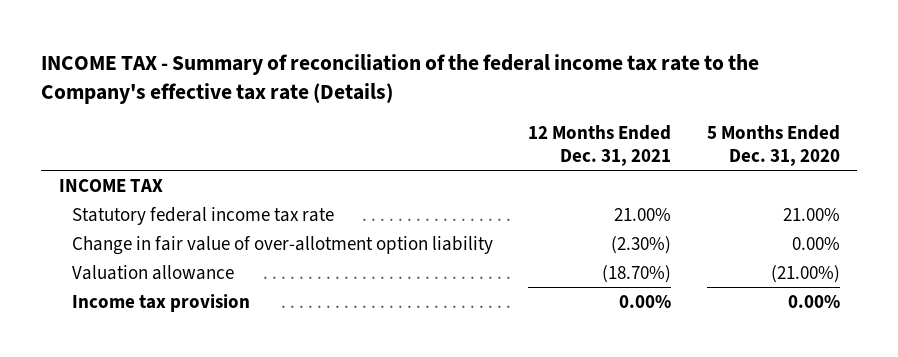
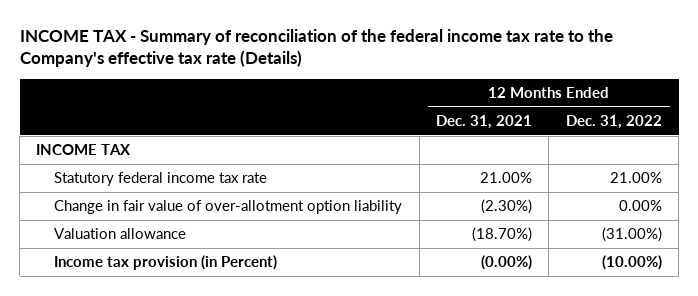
[706,124,840,166] 5 Months Ended Dec. 31, 2020 -> none
none -> [565,114,662,129] Dec. 31, 2022
[72,293,251,312] Income tax provision -> [54,255,278,271] Income tax provision (in Percent)
[619,294,672,308] 0.00% -> [481,255,533,271] (0.00%)

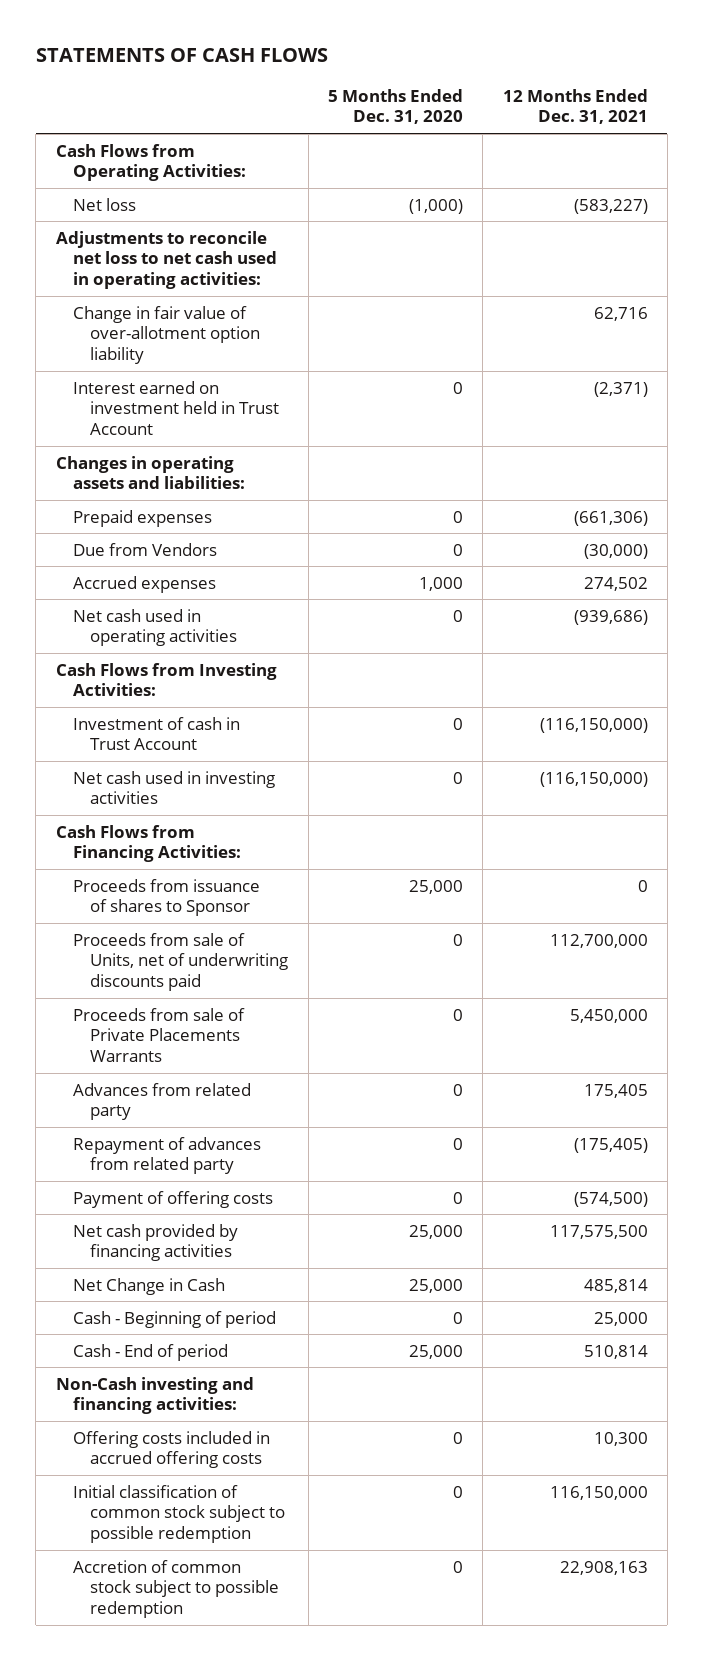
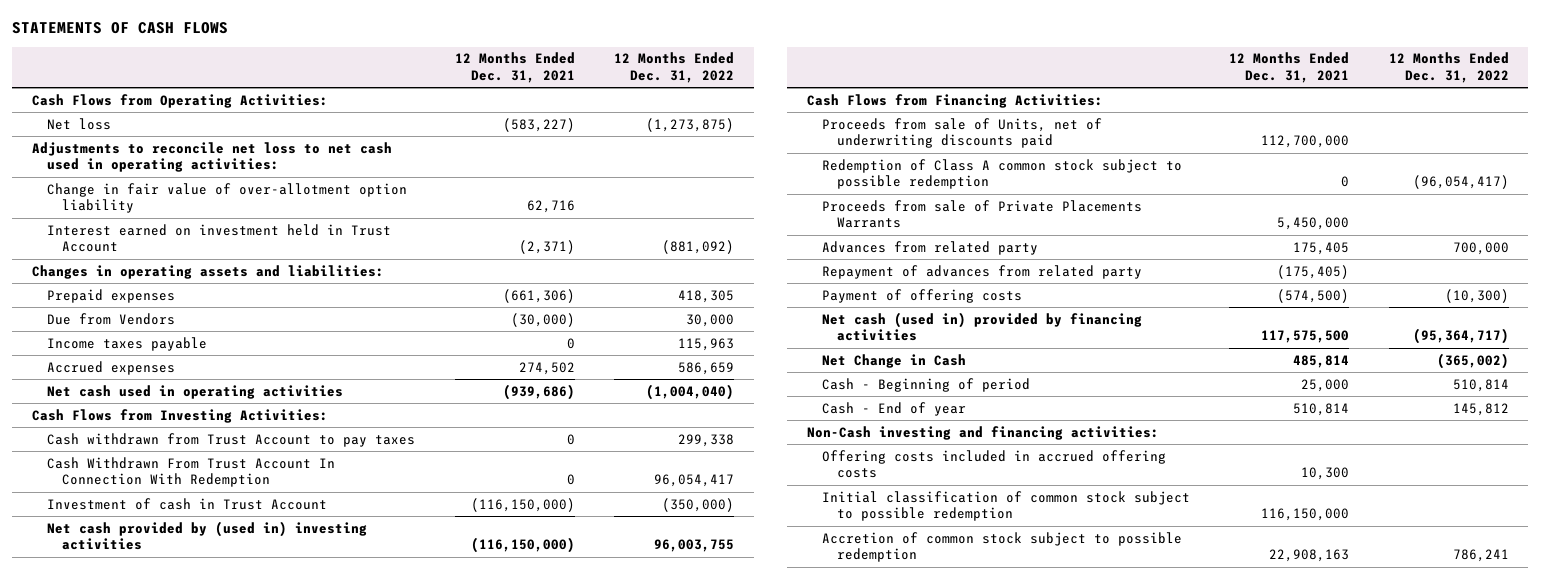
[327,88,463,125] 5 Months Ended Dec. 31, 2020 -> none
none -> [613,52,734,84] 12 Months Ended Dec. 31, 2022
none -> [47,336,208,351] Income taxes payable
none -> [47,432,416,447] Cash withdrawn from Trust Account to pay taxes
none -> [47,456,336,488] Cash Withdrawn From Trust Account In Connection With Redemption
[72,770,275,805] Net cash used in investing activities -> [47,520,368,551] Net cash provided by (used in) investing activities
[72,878,260,917] Proceeds from issuance of shares to Sponsor -> none
none -> [821,158,1182,190] Redemption of Class A common stock subject to possible redemption
[72,1223,238,1262] Net cash provided by financing activities -> [821,311,1142,342] Net cash (used in) provided by financing activities
[72,1343,228,1361] Cash - End of period -> [821,401,966,416] Cash - End of year

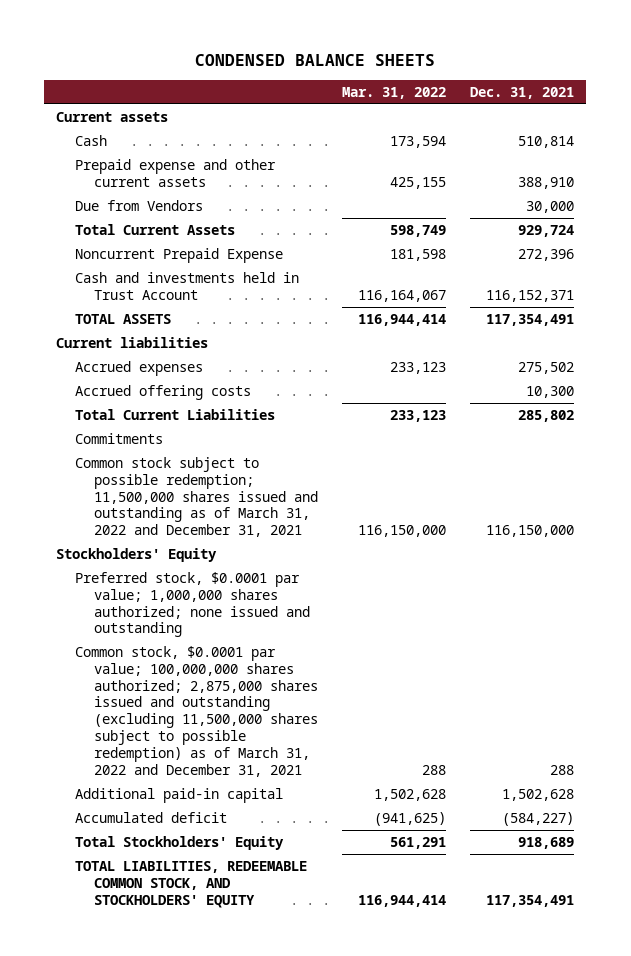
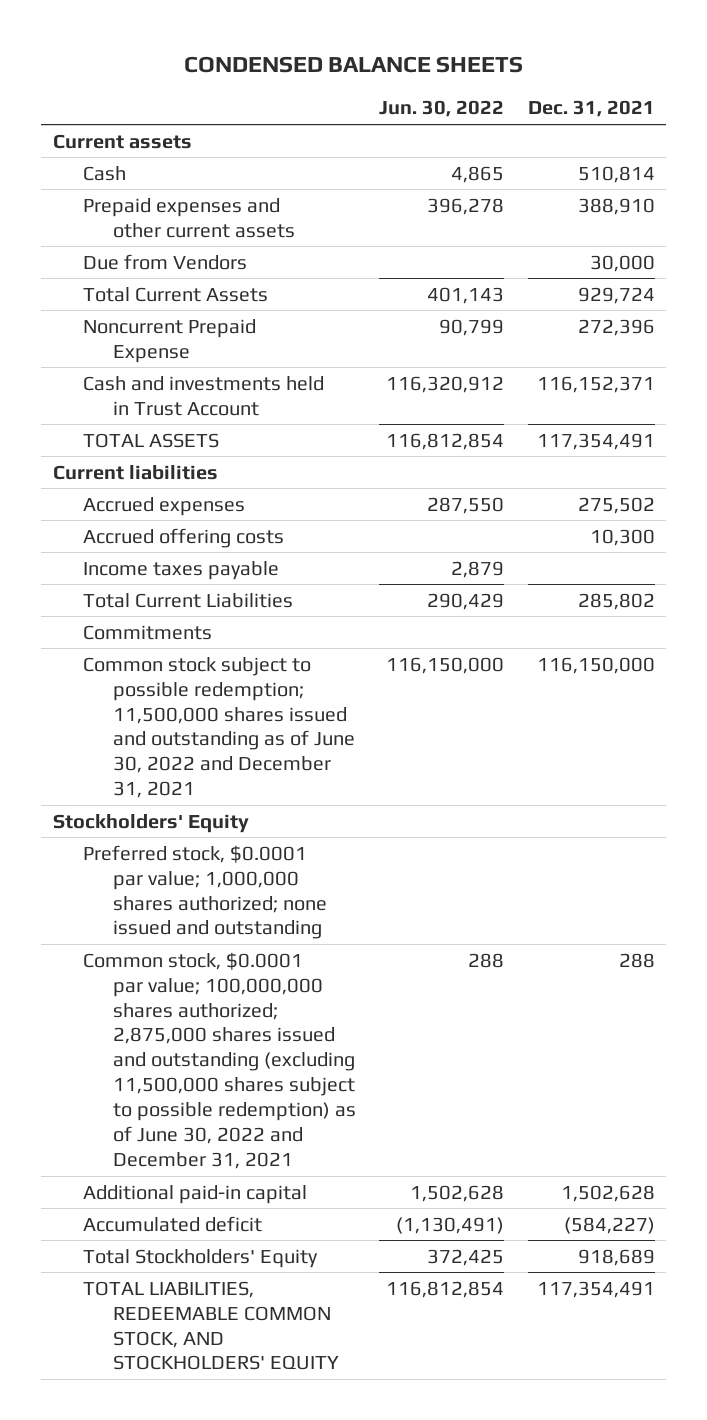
[341,86,446,99] Mar. 31, 2022 -> none
none -> [379,100,505,118] Jun. 30, 2022
[75,158,277,187] Prepaid expense and other current assets -> [82,197,295,238] Prepaid expenses and other current assets
none -> [82,560,279,580] Income taxes payable
[75,456,318,538] Common stock subject to possible redemption; 11,500,000 shares issued and outstanding as of March 31, 2022 and December 31, 2021 -> [82,656,355,799] Common stock subject to possible redemption; 11,500,000 shares issued and outstanding as of June 30, 2022 and December 31, 2021
[75,645,318,777] Common stock, $0.0001 par value; 100,000,000 shares authorized; 2,875,000 shares issued and outstanding (excluding 11,500,000 shares subject to possible redemption) as of March 31, 2022 and December 31, 2021 -> [82,951,356,1170] Common stock, $0.0001 par value; 100,000,000 shares authorized; 2,875,000 shares issued and outstanding (excluding 11,500,000 shares subject to possible redemption) as of June 30, 2022 and December 31, 2021

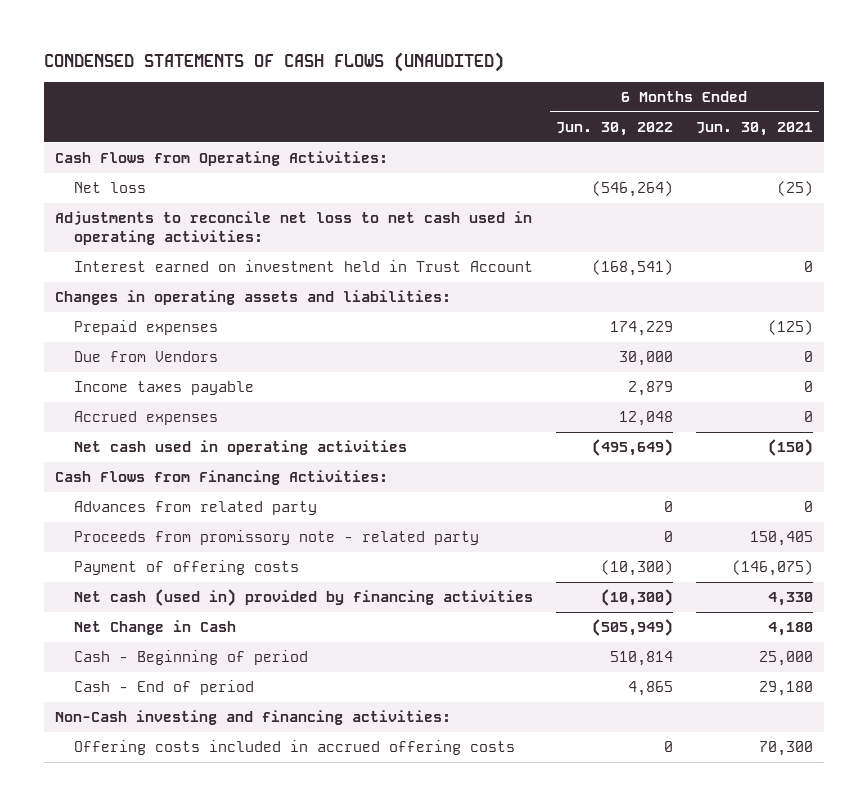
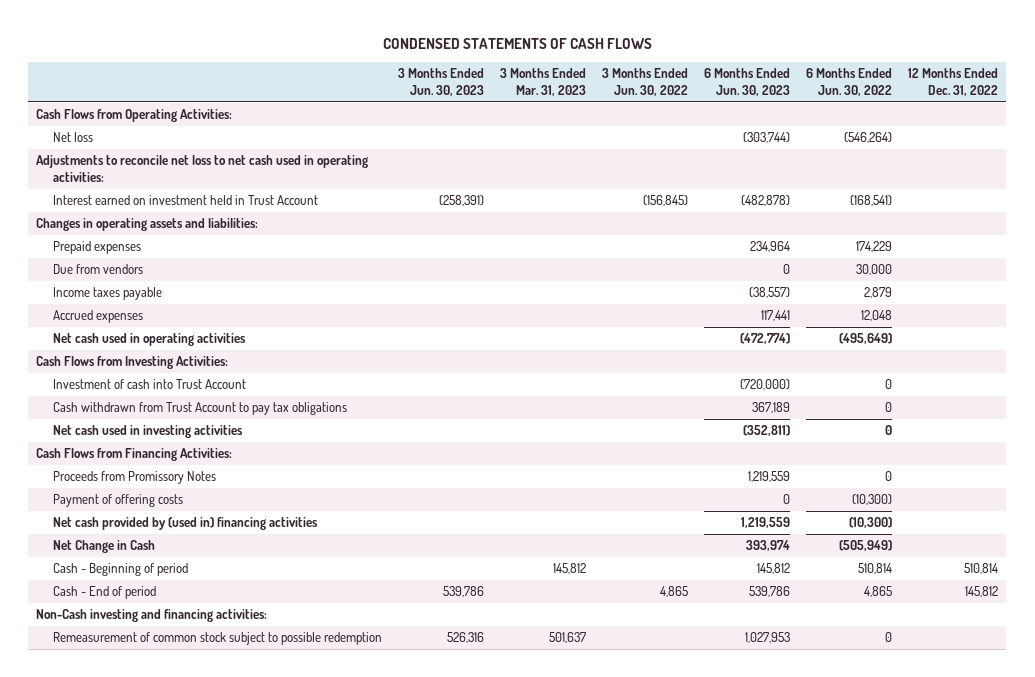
[43,51,504,72] CONDENSED STATEMENTS OF CASH FLOWS (UNAUDITED) -> [383,37,653,49] CONDENSED STATEMENTS OF CASH FLOWS
[695,121,813,136] Jun. 30, 2021 -> none
none -> [398,68,485,97] 3 Months Ended Jun. 30, 2023
none -> [500,68,587,97] 3 Months Ended Mar. 31, 2023
none -> [602,68,689,97] 3 Months Ended Jun. 30, 2022
none -> [704,68,791,97] 6 Months Ended Jun. 30, 2023
none -> [908,68,999,97] 12 Months Ended Dec. 31, 2022
[73,351,218,363] Due from Vendors -> [53,264,144,275] Due from vendors
none -> [36,356,229,370] Cash Flows from Investing Activities:
none -> [53,379,247,390] Investment of cash into Trust Account
none -> [53,402,348,416] Cash withdrawn from Trust Account to pay tax obligations
none -> [53,425,244,439] Net cash used in investing activities
[73,501,317,516] Advances from related party -> none
[73,530,479,546] Proceeds from promissory note - related party -> [53,471,217,485] Proceeds from Promissory Notes
[73,589,533,607] Net cash (used in) provided by financing activities -> [53,517,319,531] Net cash provided by (used in) financing activities
[73,740,515,756] Offering costs included in accrued offering costs -> none
none -> [53,632,383,646] Remeasurement of common stock subject to possible redemption

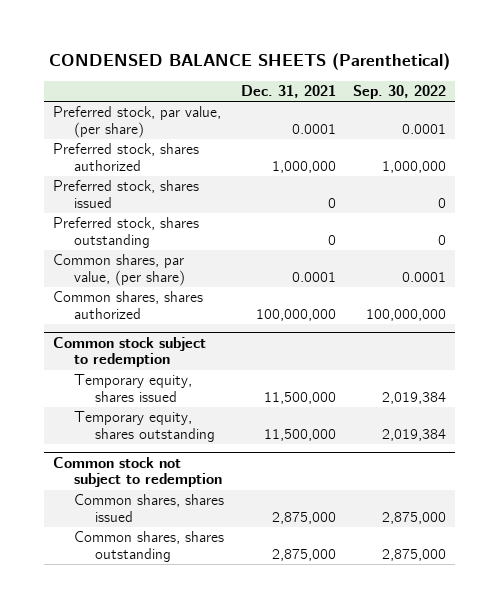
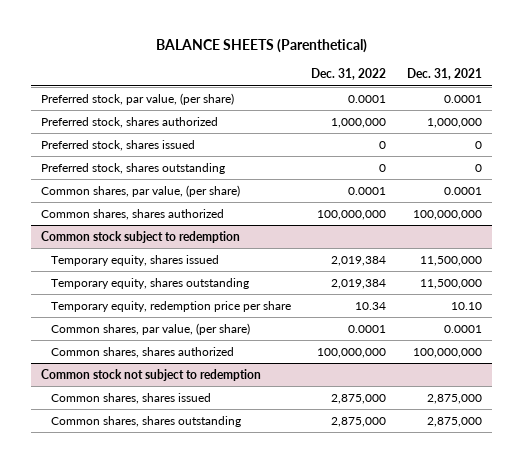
[48,53,450,71] CONDENSED BALANCE SHEETS (Parenthetical) -> [155,39,367,54] BALANCE SHEETS (Parenthetical)
[353,84,447,99] Sep. 30, 2022 -> none
none -> [311,68,387,81] Dec. 31, 2022
none -> [51,301,292,313] Temporary equity, redemption price per share
none -> [51,323,251,336] Common shares, par value, (per share)
none -> [51,347,235,359] Common shares, shares authorized

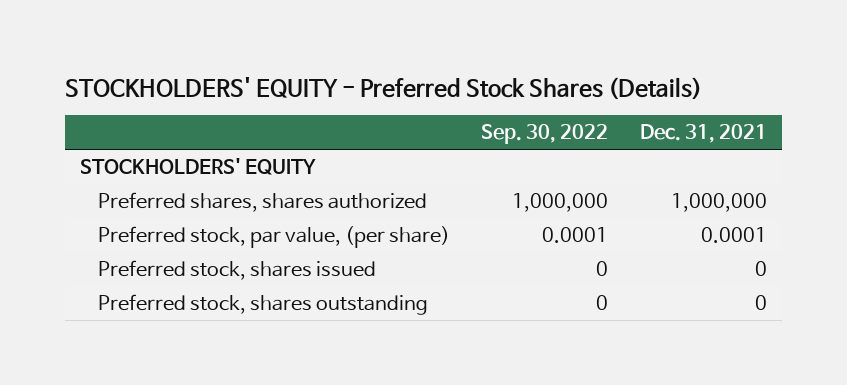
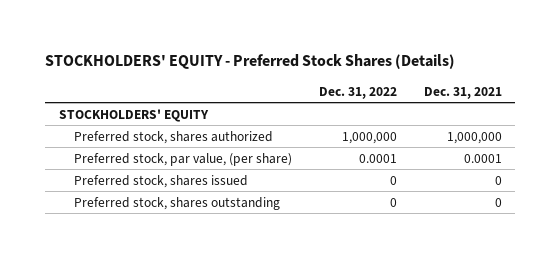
[481,124,609,145] Sep. 30, 2022 -> none
none -> [318,86,397,99] Dec. 31, 2022
[98,192,428,213] Preferred shares, shares authorized -> [73,130,273,144] Preferred stock, shares authorized

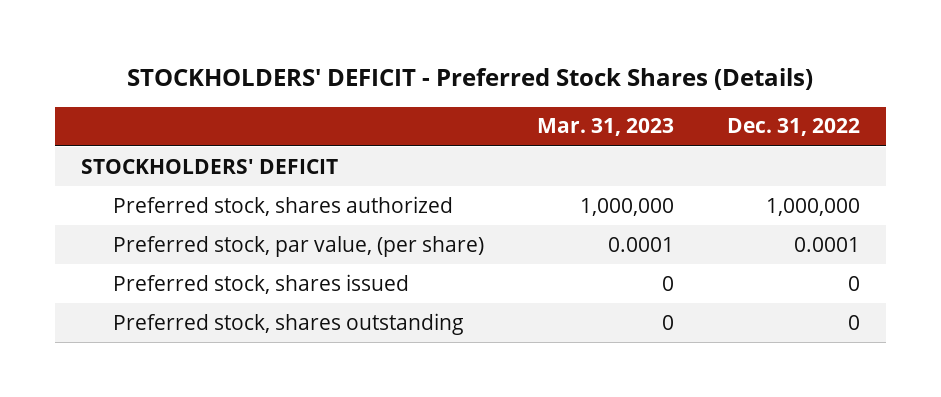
[45,54,456,70] STOCKHOLDERS' EQUITY - Preferred Stock Shares (Details) -> [127,68,814,91] STOCKHOLDERS' DEFICIT - Preferred Stock Shares (Details)
[423,86,502,99] Dec. 31, 2021 -> none
none -> [536,118,674,137] Mar. 31, 2023
[58,108,209,122] STOCKHOLDERS' EQUITY -> [81,158,339,174] STOCKHOLDERS' DEFICIT

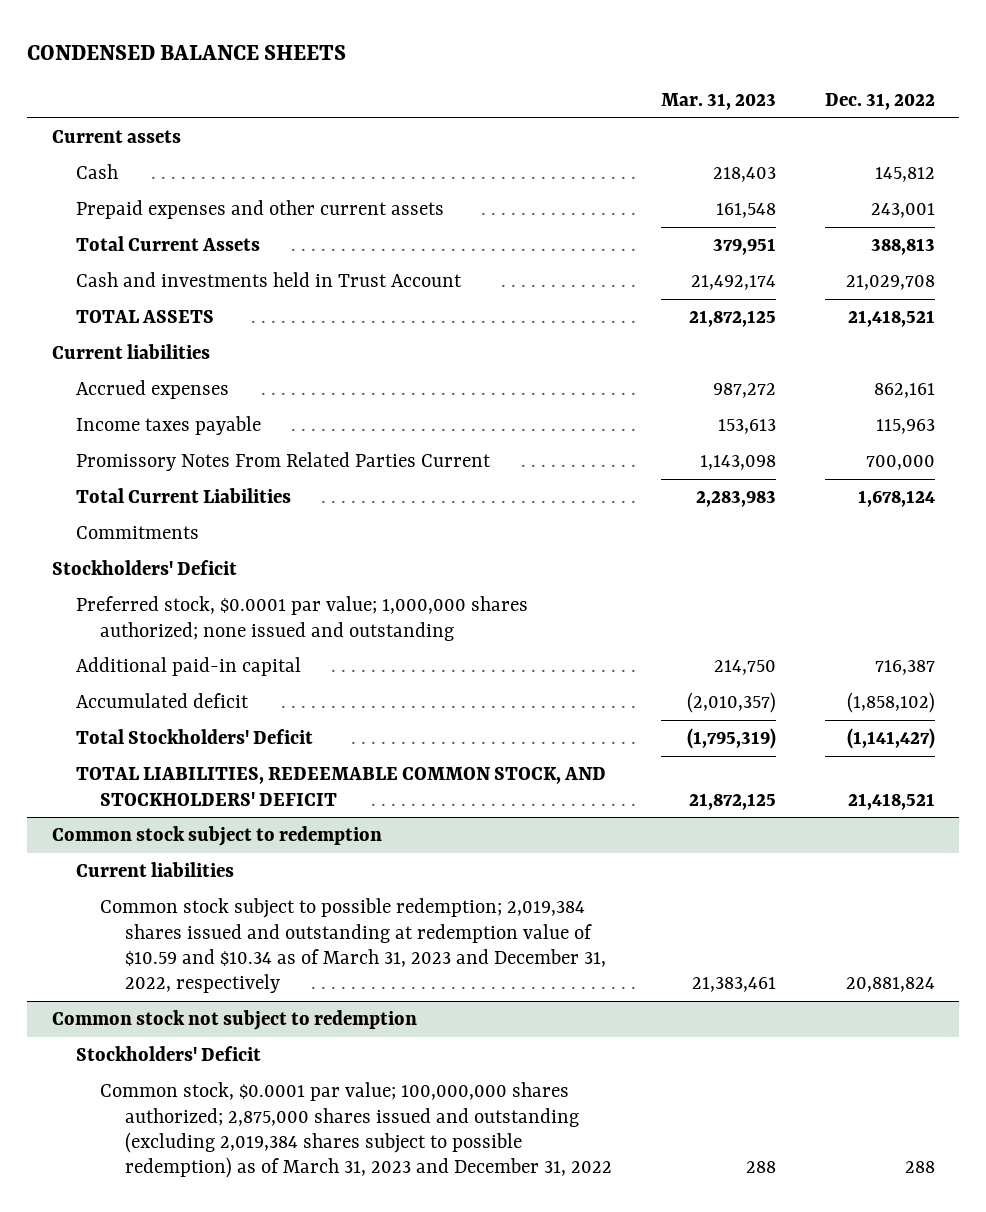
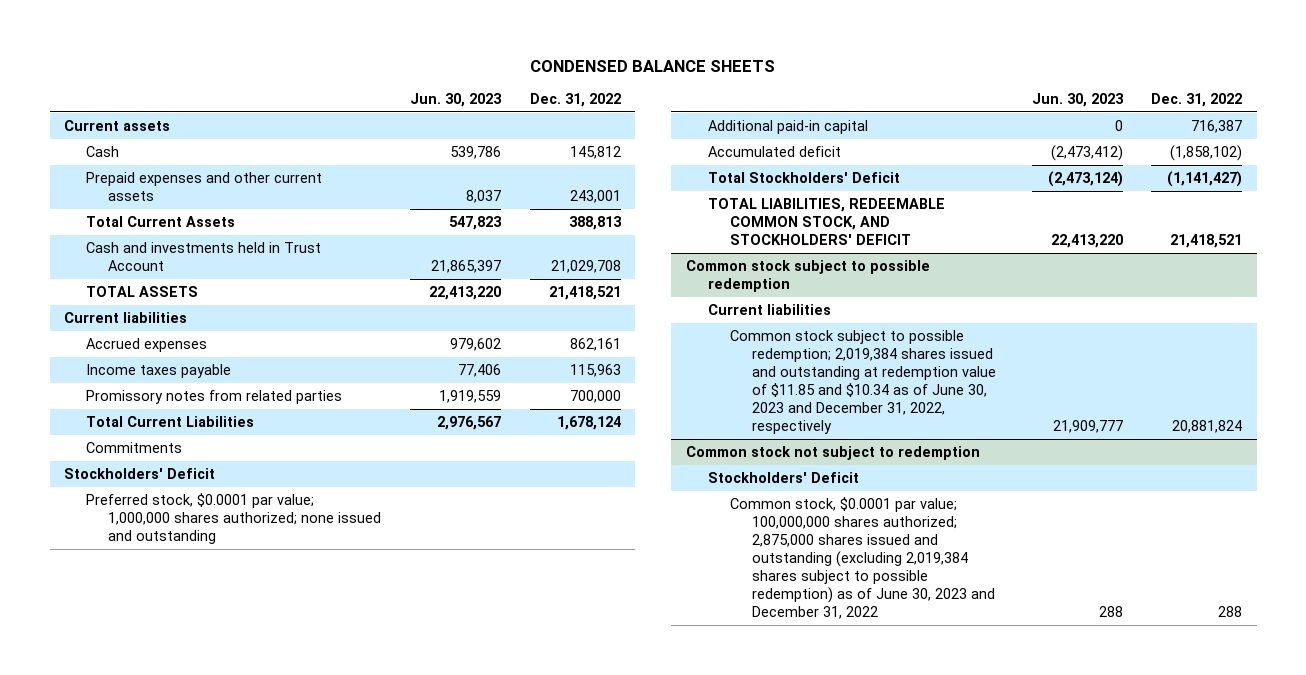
[660,92,776,110] Mar. 31, 2023 -> none
none -> [410,93,503,108] Jun. 30, 2023
[75,452,491,472] Promissory Notes From Related Parties Current -> [86,389,343,404] Promissory notes from related parties
[51,826,382,847] Common stock subject to redemption -> [685,259,930,292] Common stock subject to possible redemption
[100,898,606,994] Common stock subject to possible redemption; 2,019,384 shares issued and outstanding at redemption value of $10.59 and $10.34 as of March 31, 2023 and December 31, 2022, respectively -> [730,329,997,434] Common stock subject to possible redemption; 2,019,384 shares issued and outstanding at redemption value of $11.85 and $10.34 as of June 30, 2023 and December 31, 2022, respectively
[100,1082,612,1179] Common stock, $0.0001 par value; 100,000,000 shares authorized; 2,875,000 shares issued and outstanding (excluding 2,019,384 shares subject to possible redemption) as of March 31, 2023 and December 31, 2022 -> [730,496,996,619] Common stock, $0.0001 par value; 100,000,000 shares authorized; 2,875,000 shares issued and outstanding (excluding 2,019,384 shares subject to possible redemption) as of June 30, 2023 and December 31, 2022

